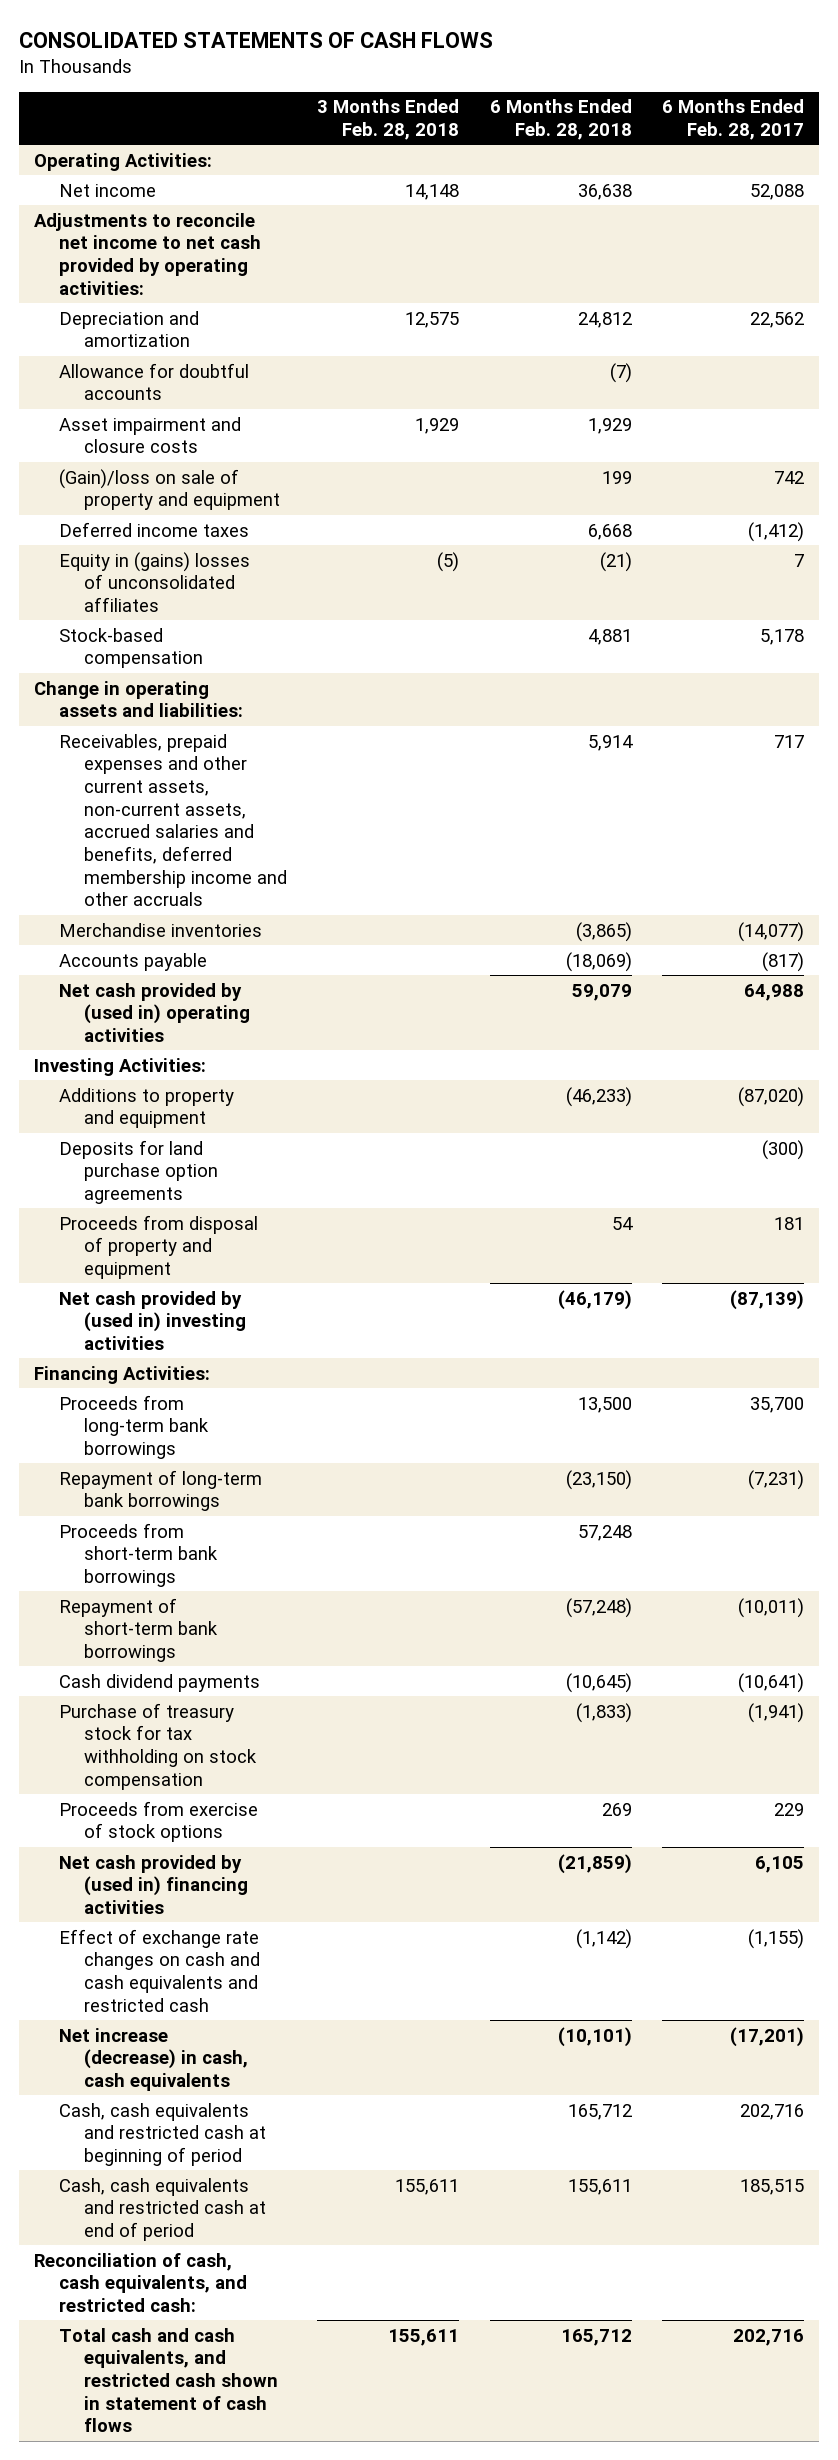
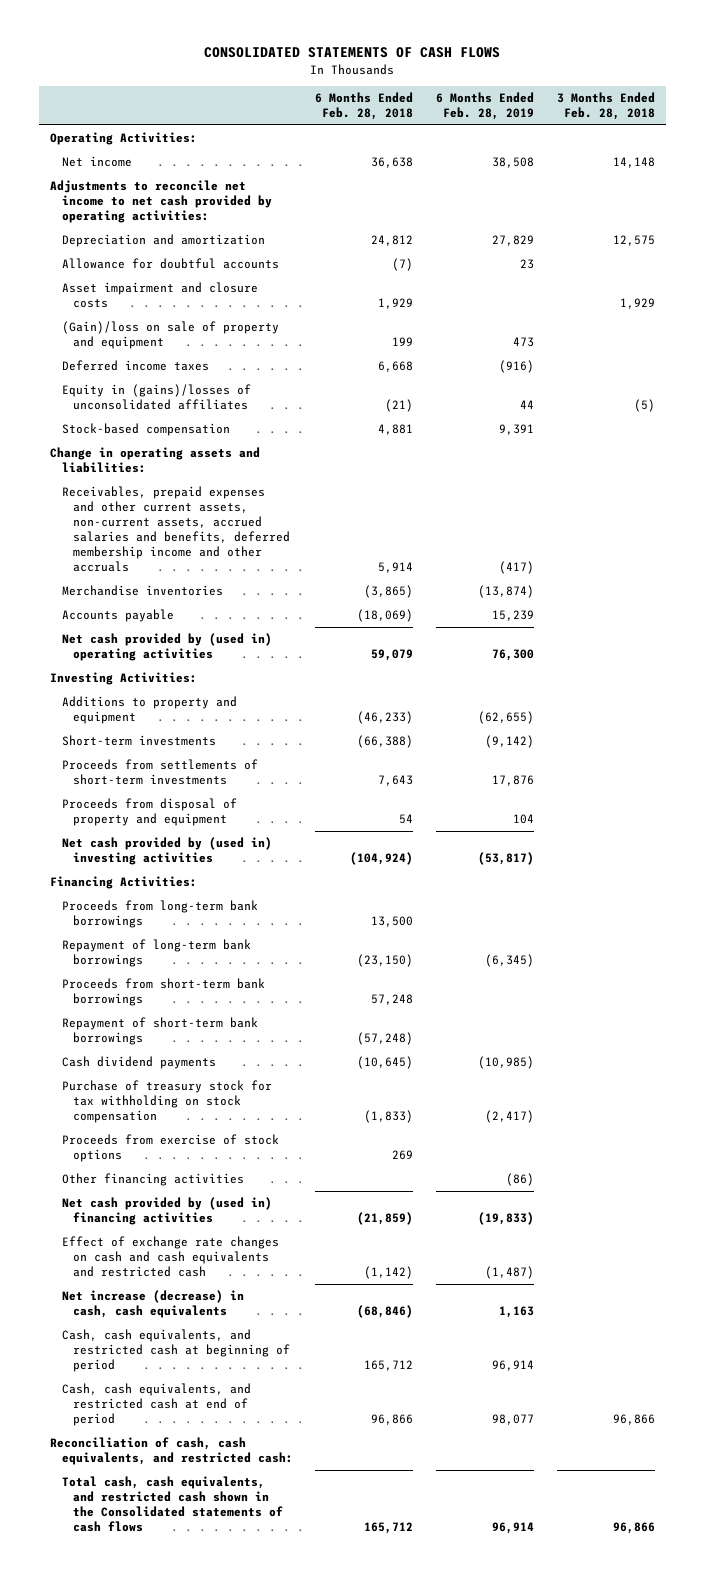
[661,99,804,140] 6 Months Ended Feb. 28, 2017 -> none
none -> [436,92,535,121] 6 Months Ended Feb. 28, 2019
[59,551,251,612] Equity in (gains) losses of unconsolidated affiliates -> [61,384,251,411] Equity in (gains)/losses of unconsolidated affiliates
[59,1139,219,1204] Deposits for land purchase option agreements -> none
none -> [61,735,216,747] Short-term investments
none -> [61,759,258,786] Proceeds from settlements of short-term investments
[557,1289,632,1310] (46,179) -> [350,852,414,866] (104,924)
none -> [61,1173,244,1187] Other financing activities
[557,2026,632,2047] (10,101) -> [357,1305,414,1319] (68,846)
[59,2102,267,2166] Cash, cash equivalents and restricted cash at beginning of period -> [61,1329,291,1373] Cash, cash equivalents, and restricted cash at beginning of period
[59,2177,267,2241] Cash, cash equivalents and restricted cash at end of period -> [61,1383,251,1427] Cash, cash equivalents, and restricted cash at end of period
[395,2178,460,2195] 155,611 -> [612,1414,655,1426] 96,866
[567,2178,632,2195] 155,611 -> [371,1414,414,1426] 96,866
[59,2327,279,2433] Total cash and cash equivalents, and restricted cash shown in statement of cash flows -> [61,1476,284,1533] Total cash, cash equivalents, and restricted cash shown in the Consolidated statements of cash flows
[388,2328,460,2346] 155,611 -> [612,1522,655,1535] 96,866

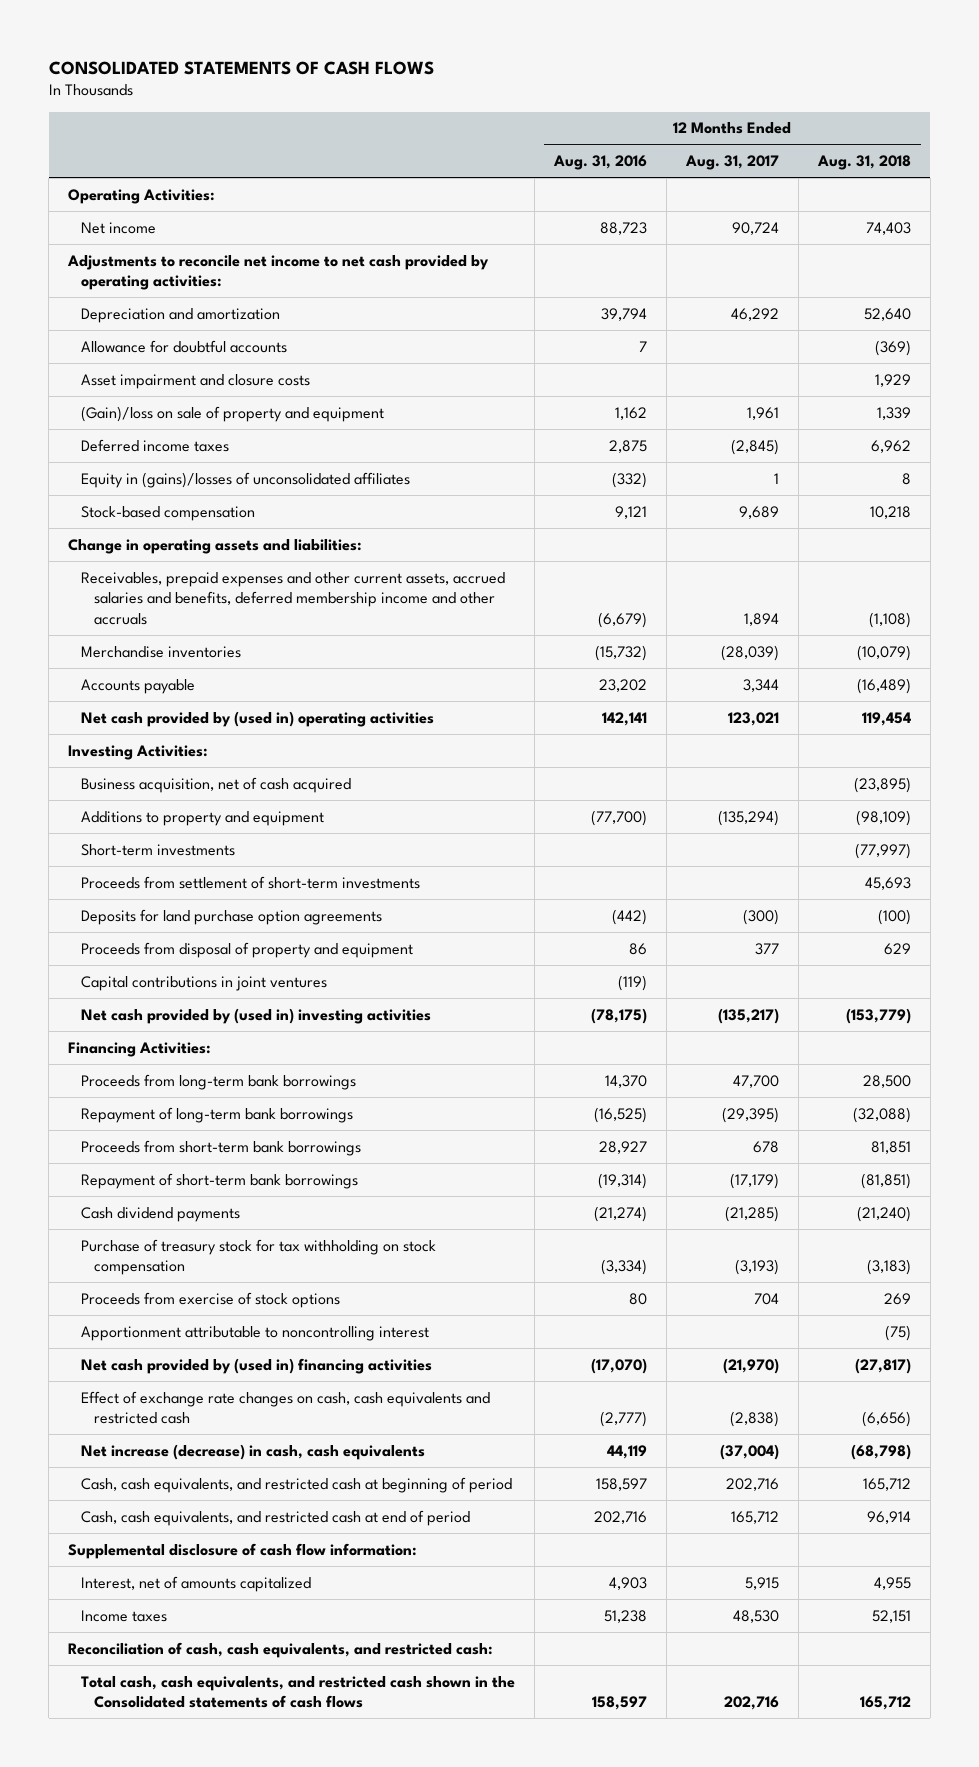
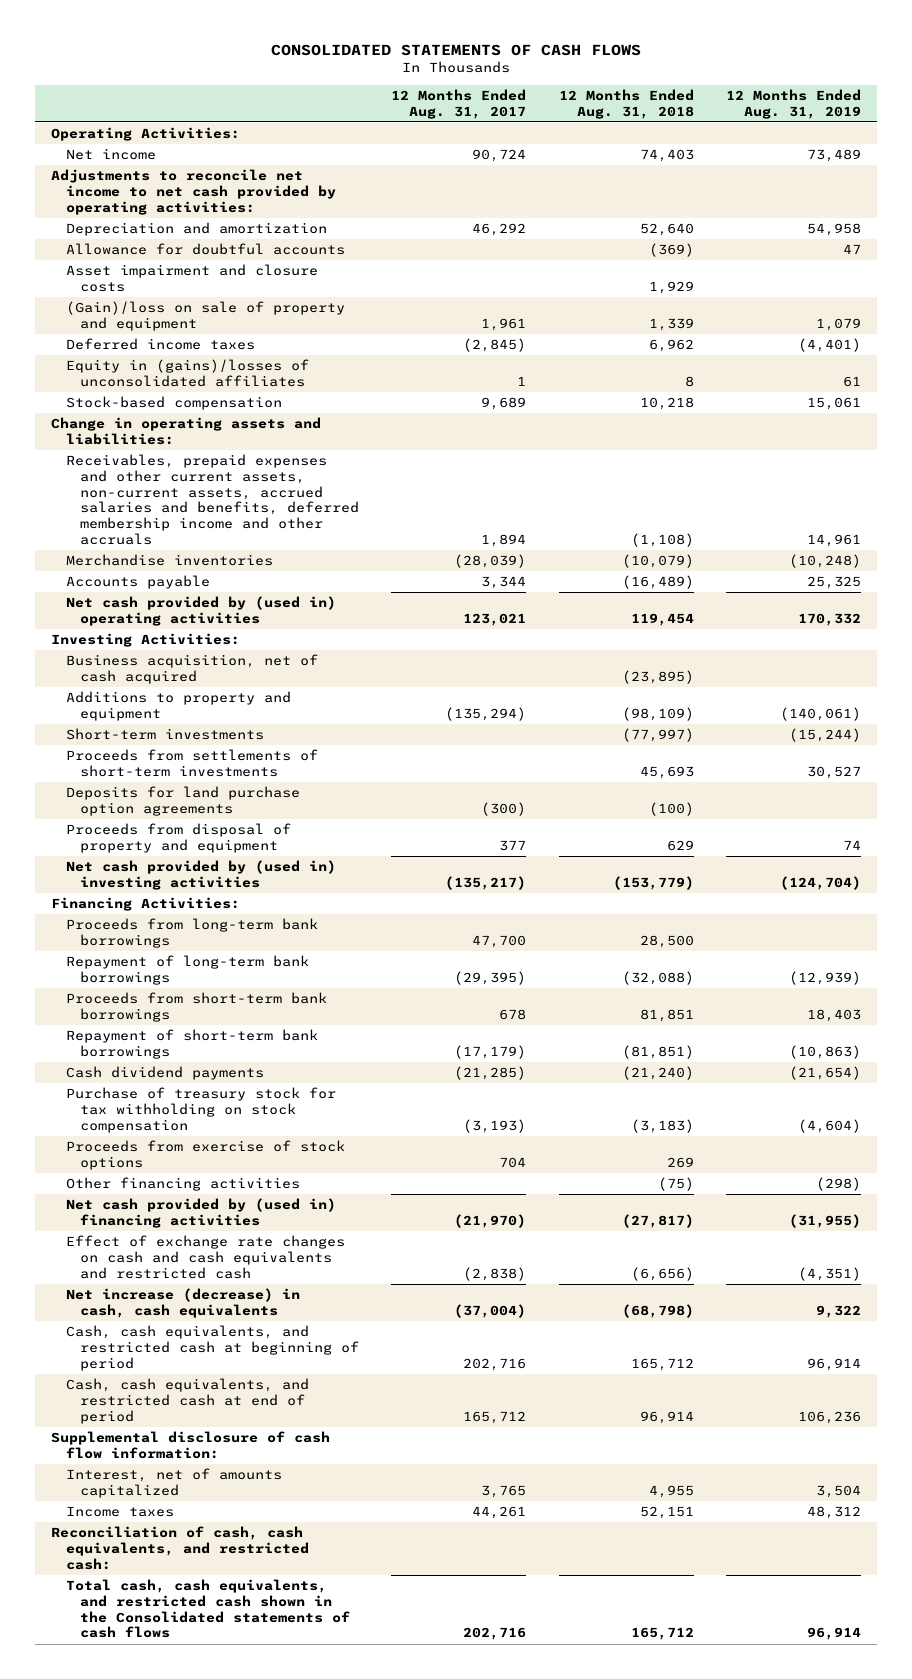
[552,155,647,171] Aug. 31, 2016 -> none
none -> [726,88,862,119] 12 Months Ended Aug. 31, 2019
[80,571,505,625] Receivables, prepaid expenses and other current assets, accrued salaries and benefits, deferred membership income and other accruals -> [65,454,359,545] Receivables, prepaid expenses and other current assets, non-current assets, accrued salaries and benefits, deferred membership income and other accruals
[80,875,420,889] Proceeds from settlement of short-term investments -> [65,749,318,777] Proceeds from settlements of short-term investments
[80,975,327,991] Capital contributions in joint ventures -> none
[80,1325,429,1341] Apportionment attributable to noncontrolling interest -> [65,1177,300,1192] Other financing activities
[80,1390,490,1425] Effect of exchange rate changes on cash, cash equivalents and restricted cash -> [65,1235,345,1279] Effect of exchange rate changes on cash and cash equivalents and restricted cash
[744,1576,779,1590] 5,915 -> [481,1484,527,1498] 3,765
[732,1609,779,1623] 48,530 -> [472,1506,527,1520] 44,261

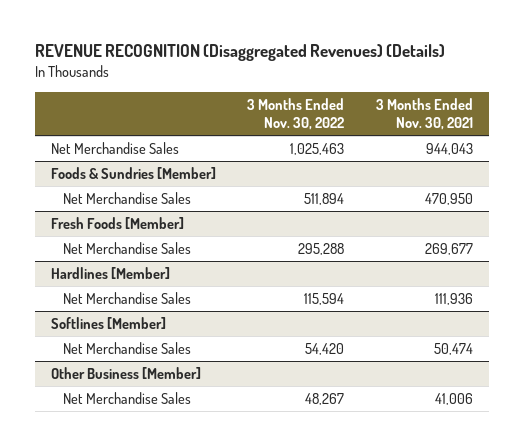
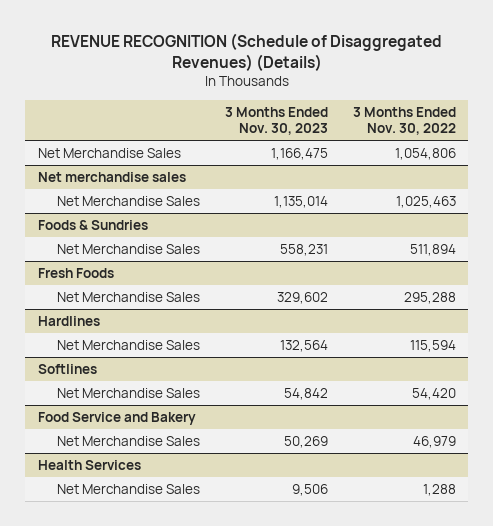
[34,44,445,62] REVENUE RECOGNITION (Disaggregated Revenues) (Details) -> [50,32,442,71] REVENUE RECOGNITION (Schedule of Disaggregated Revenues) (Details)
[376,97,474,131] 3 Months Ended Nov. 30, 2021 -> none
none -> [224,107,328,136] 3 Months Ended Nov. 30, 2023
none -> [37,148,181,159] Net Merchandise Sales
none -> [37,172,186,183] Net merchandise sales
[50,166,216,179] Foods & Sundries [Member] -> [37,220,148,231] Foods & Sundries
[50,216,184,229] Fresh Foods [Member] -> [37,268,114,279] Fresh Foods
[50,266,170,279] Hardlines [Member] -> [37,316,100,327] Hardlines
[50,316,166,329] Softlines [Member] -> [37,364,97,375] Softlines
[50,366,201,379] Other Business [Member] -> none
none -> [37,412,196,426] Food Service and Bakery
[305,392,345,405] 48,267 -> [412,436,456,449] 46,979
none -> [37,460,141,471] Health Services
none -> [56,484,200,495] Net Merchandise Sales

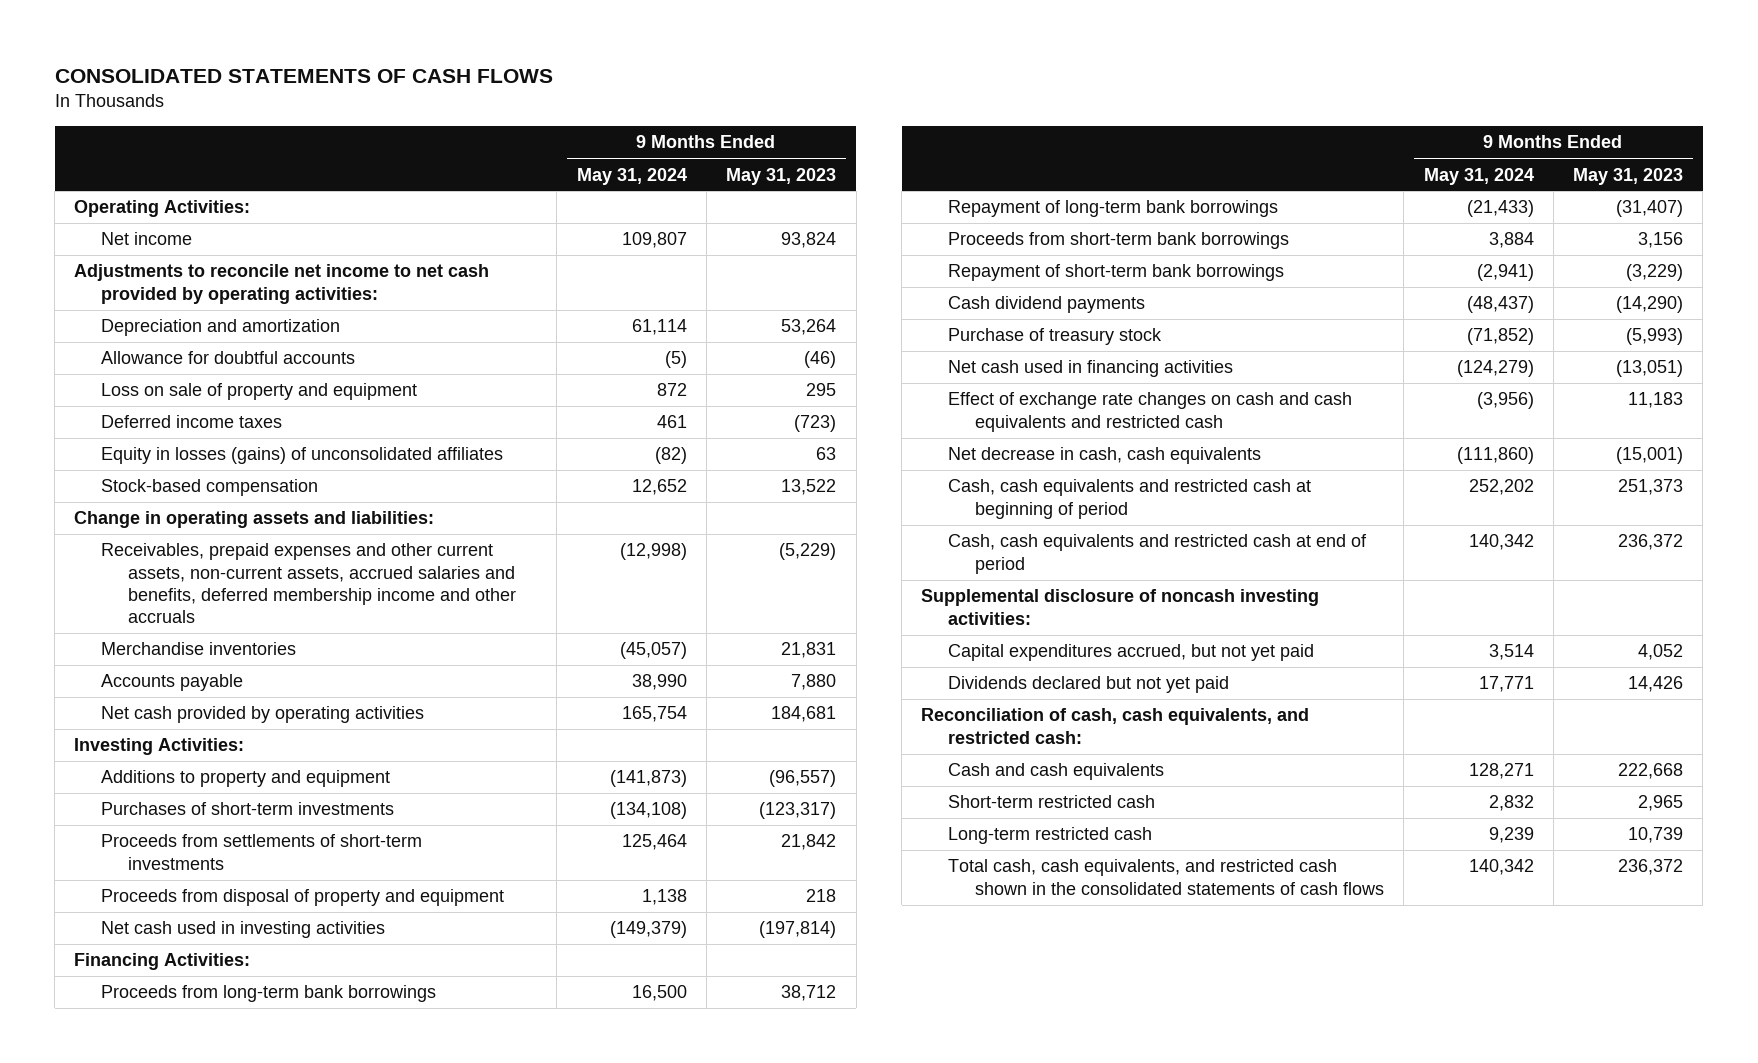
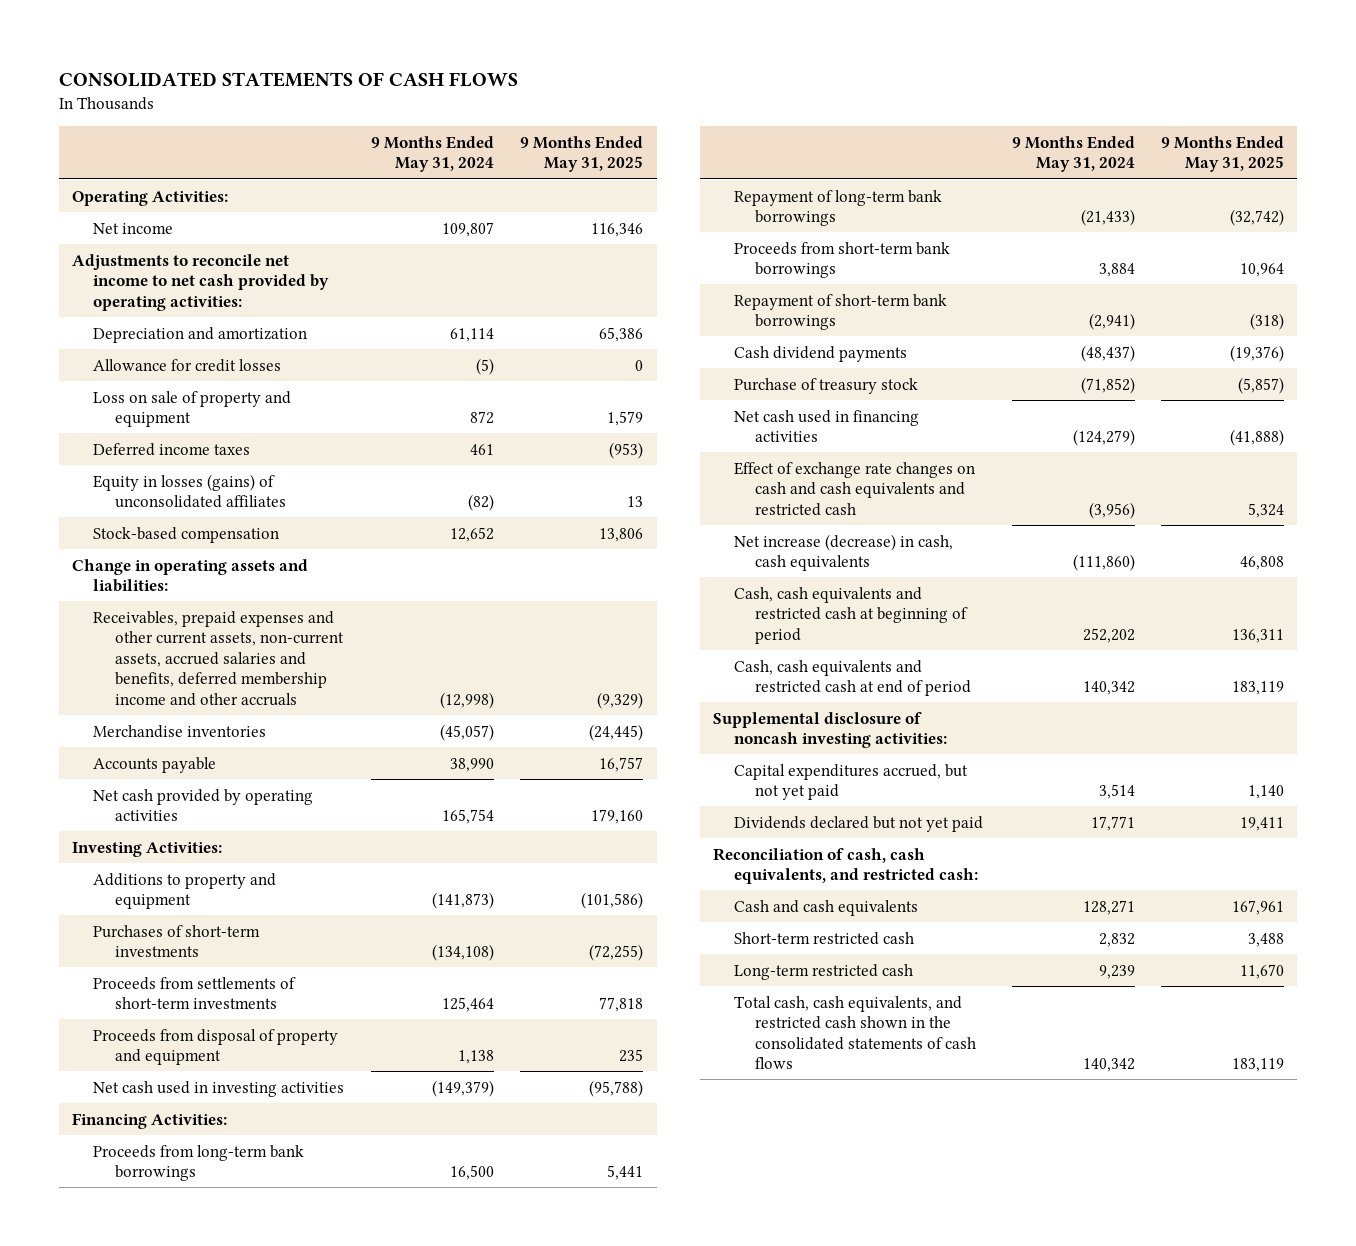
[726,167,837,185] May 31, 2023 -> none
none -> [520,135,644,173] 9 Months Ended May 31, 2025
[101,351,356,365] Allowance for doubtful accounts -> [93,358,282,372] Allowance for credit losses
[948,447,1262,465] Net decrease in cash, cash equivalents -> [734,533,954,572] Net increase (decrease) in cash, cash equivalents

